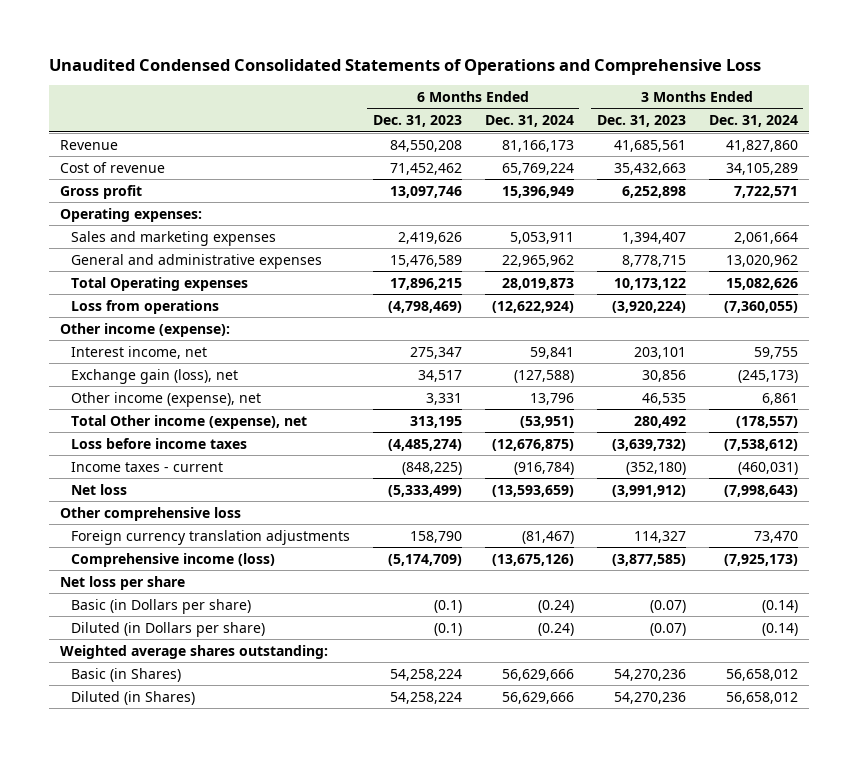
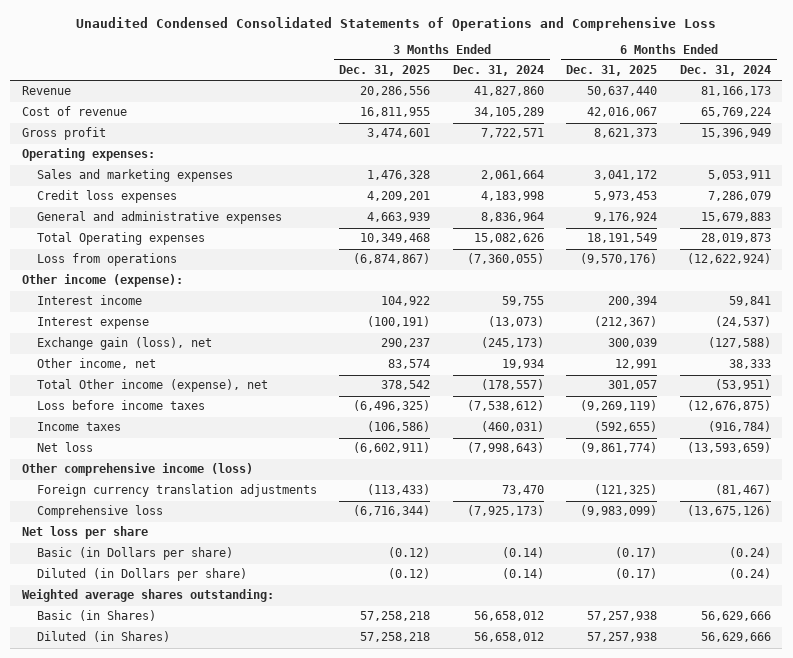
[372,114,462,127] Dec. 31, 2023 -> none
[596,114,686,127] Dec. 31, 2023 -> none
none -> [339,65,431,77] Dec. 31, 2025
none -> [566,65,658,77] Dec. 31, 2025
none -> [36,190,177,204] Credit loss expenses
[501,254,574,267] 22,965,962 -> [701,212,772,223] 15,679,883
[725,254,798,267] 13,020,962 -> [480,212,544,223] 8,836,964
[70,345,207,359] Interest income, net -> [36,295,142,306] Interest income
none -> [36,317,149,330] Interest expense
[70,391,261,407] Other income (expense), net -> [36,358,156,370] Other income, net
[529,392,574,405] 13,796 -> [729,359,772,370] 38,333
[761,392,798,405] 6,861 -> [501,359,544,370] 19,934
[70,461,223,472] Income taxes - current -> [36,422,121,432] Income taxes
[60,506,242,521] Other comprehensive loss -> [21,463,253,477] Other comprehensive income (loss)
[70,552,275,567] Comprehensive income (loss) -> [36,505,163,519] Comprehensive loss

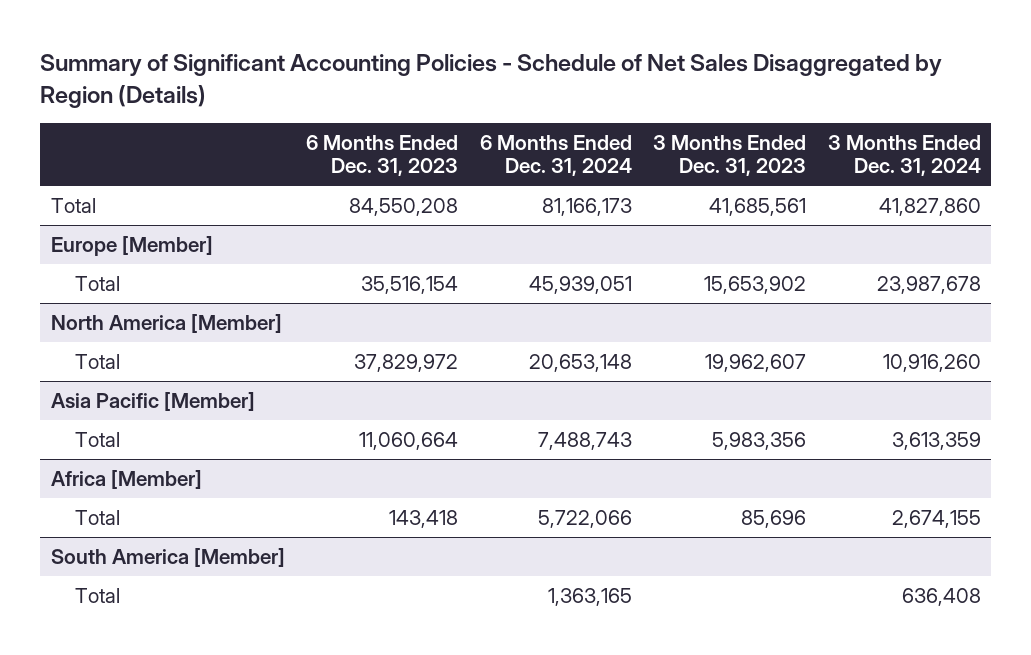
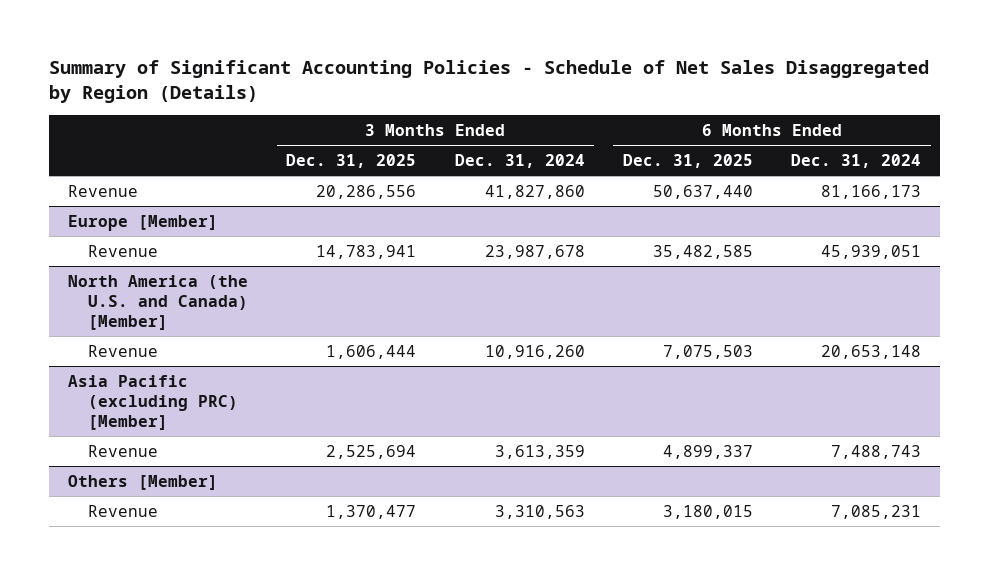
[306,134,459,177] 6 Months Ended Dec. 31, 2023 -> none
[653,134,807,177] 3 Months Ended Dec. 31, 2023 -> none
none -> [286,153,417,168] Dec. 31, 2025
none -> [622,153,753,168] Dec. 31, 2025
[50,197,96,213] Total -> [67,184,138,197] Revenue
[50,469,202,489] Africa [Member] -> none
[75,509,121,525] Total -> none
[50,547,285,567] South America [Member] -> none
[75,587,121,603] Total -> none
[75,275,121,291] Total -> [87,244,158,257] Revenue
[50,313,282,333] North America [Member] -> [67,274,248,330] North America (the U.S. and Canada) [Member]
[75,353,121,369] Total -> [87,344,158,357] Revenue
[50,391,255,411] Asia Pacific [Member] -> [67,374,238,430] Asia Pacific (excluding PRC) [Member]
[75,431,121,447] Total -> [87,444,158,457] Revenue
none -> [67,474,218,490] Others [Member]
none -> [87,504,158,517] Revenue

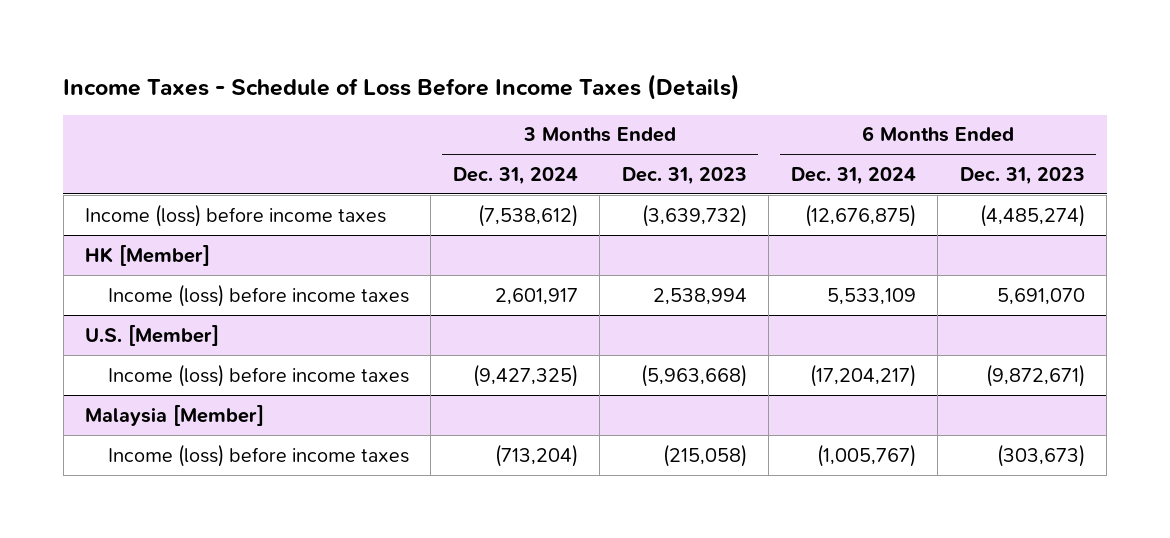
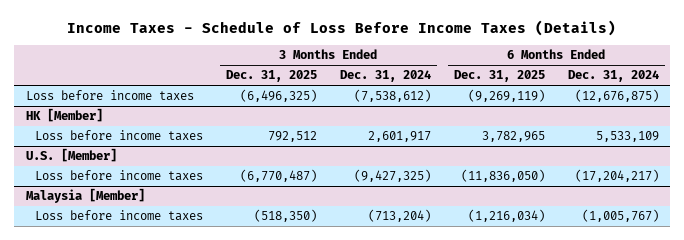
[621,166,747,185] Dec. 31, 2023 -> none
[959,166,1085,185] Dec. 31, 2023 -> none
none -> [225,70,317,83] Dec. 31, 2025
none -> [453,70,545,83] Dec. 31, 2025
[85,203,387,227] Income (loss) before income taxes -> [25,90,194,102] Loss before income taxes
[107,283,409,307] Income (loss) before income taxes -> [34,130,203,142] Loss before income taxes
[107,363,409,387] Income (loss) before income taxes -> [34,170,203,182] Loss before income taxes
[107,443,409,467] Income (loss) before income taxes -> [34,210,203,222] Loss before income taxes

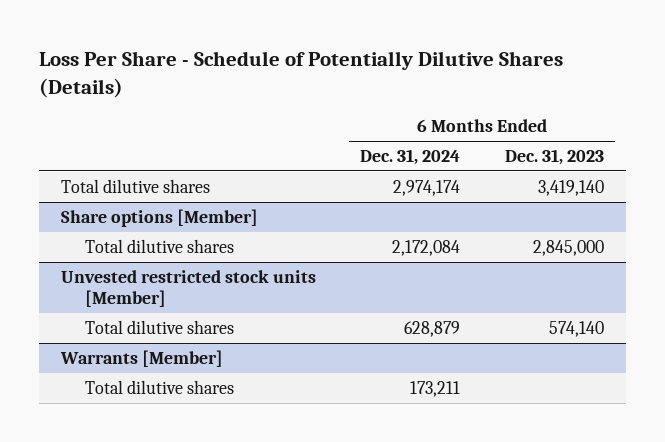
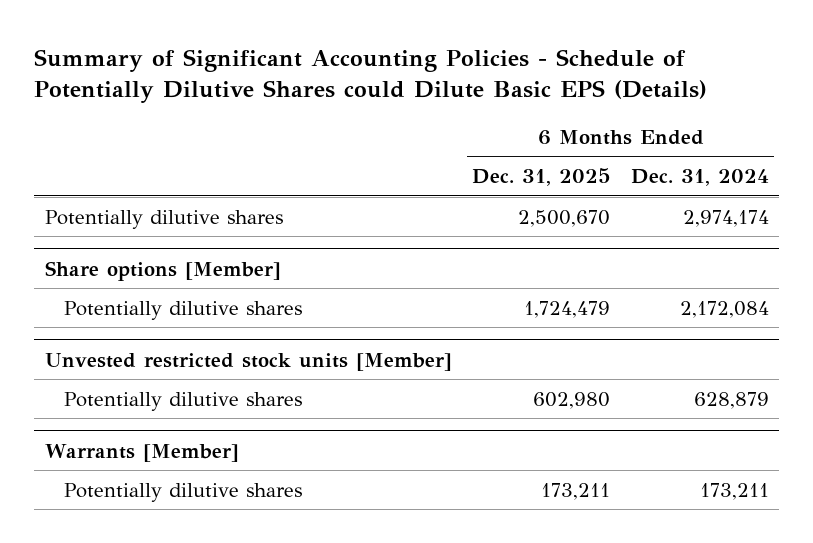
[39,51,564,98] Loss Per Share - Schedule of Potentially Dilutive Shares (Details) -> [34,48,708,104] Summary of Significant Accounting Policies - Schedule of Potentially Dilutive Shares could Dilute Basic EPS (Details)
[504,149,604,166] Dec. 31, 2023 -> none
none -> [472,168,611,187] Dec. 31, 2025
[61,178,211,193] Total dilutive shares -> [44,209,283,229] Potentially dilutive shares
[84,238,234,253] Total dilutive shares -> [64,300,303,320] Potentially dilutive shares
[84,319,234,334] Total dilutive shares -> [64,391,303,411] Potentially dilutive shares
[84,379,234,394] Total dilutive shares -> [64,482,303,502] Potentially dilutive shares

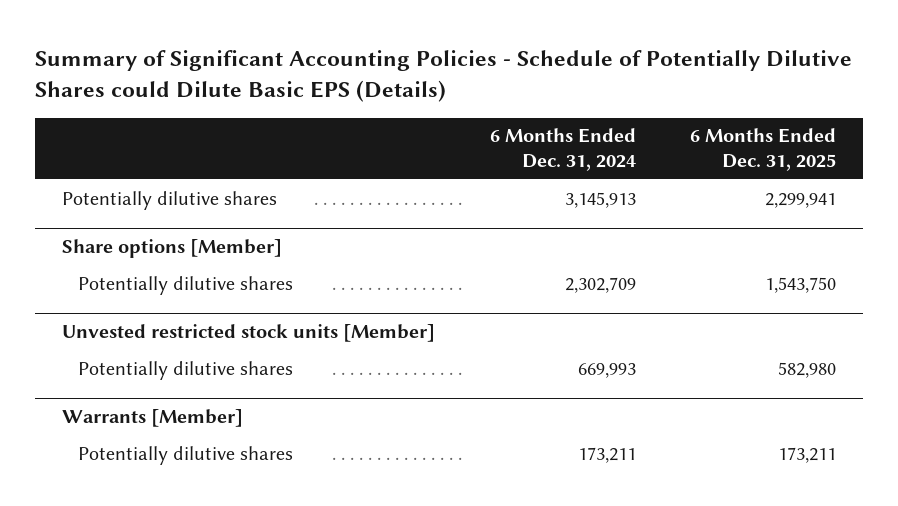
[518,209,611,227] 2,500,670 -> [765,192,837,208] 2,299,941
[682,209,769,227] 2,974,174 -> [564,191,636,208] 3,145,913
[524,300,611,318] 1,724,479 -> [765,276,837,293] 1,543,750
[679,300,769,318] 2,172,084 -> [564,276,636,293] 2,302,709
[533,391,611,409] 602,980 -> [778,361,837,378] 582,980
[693,391,769,409] 628,879 -> [577,362,636,378] 669,993

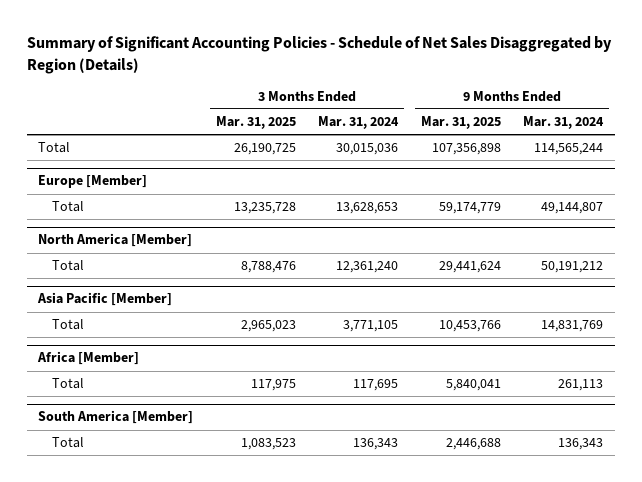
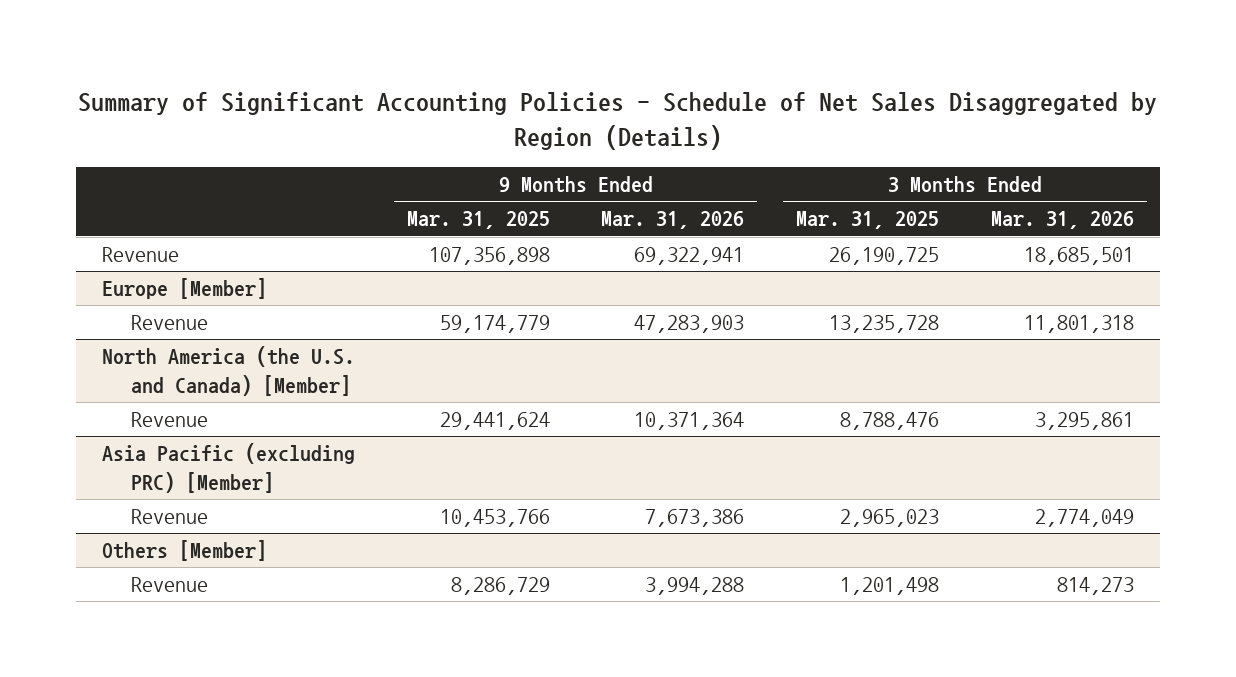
[318,116,400,130] Mar. 31, 2024 -> none
[523,116,605,130] Mar. 31, 2024 -> none
none -> [601,211,745,230] Mar. 31, 2026
none -> [991,211,1135,230] Mar. 31, 2026
[38,142,71,154] Total -> [101,247,179,263] Revenue
[37,351,140,366] Africa [Member] -> none
[51,378,84,390] Total -> none
[38,410,194,425] South America [Member] -> none
[51,437,84,449] Total -> none
[51,201,84,213] Total -> [131,315,209,331] Revenue
[38,233,193,248] North America [Member] -> [101,346,355,396] North America (the U.S. and Canada) [Member]
[51,260,84,272] Total -> [131,412,209,428] Revenue
[37,292,173,307] Asia Pacific [Member] -> [101,443,355,493] Asia Pacific (excluding PRC) [Member]
[51,319,84,331] Total -> [131,509,209,525] Revenue
none -> [101,540,267,562] Others [Member]
none -> [131,577,209,593] Revenue

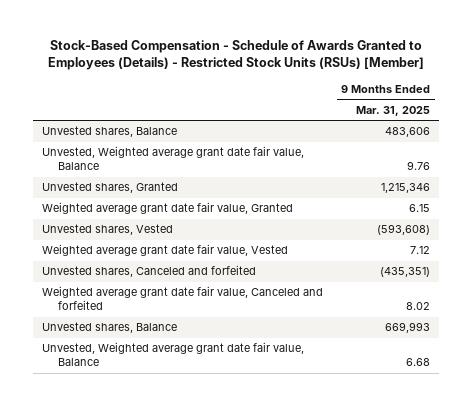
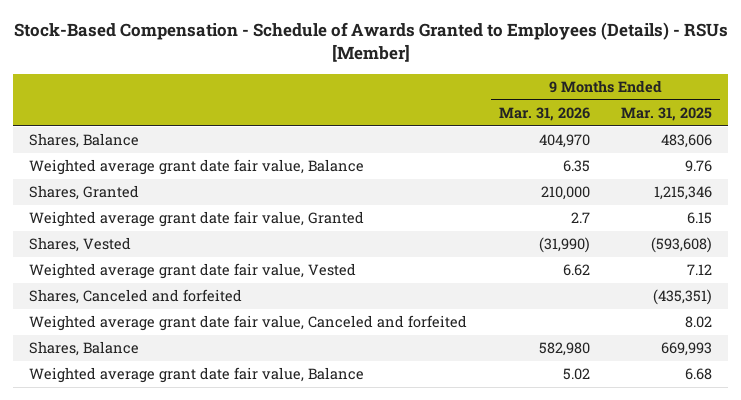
[48,40,425,71] Stock-Based Compensation - Schedule of Awards Granted to Employees (Details) - Restricted Stock Units (RSUs) [Member] -> [13,22,728,63] Stock-Based Compensation - Schedule of Awards Granted to Employees (Details) - RSUs [Member]
none -> [498,107,590,122] Mar. 31, 2026
[42,126,178,138] Unvested shares, Balance -> [29,133,140,149] Shares, Balance
[42,146,305,171] Unvested, Weighted average grant date fair value, Balance -> [29,159,365,176] Weighted average grant date fair value, Balance
[42,182,179,194] Unvested shares, Granted -> [29,185,140,201] Shares, Granted
[42,224,174,236] Unvested shares, Vested -> [29,237,132,253] Shares, Vested
[42,265,257,278] Unvested shares, Canceled and forfeited -> [29,289,243,305] Shares, Canceled and forfeited
[42,322,178,334] Unvested shares, Balance -> [29,341,140,357] Shares, Balance
[42,342,305,367] Unvested, Weighted average grant date fair value, Balance -> [29,367,365,384] Weighted average grant date fair value, Balance

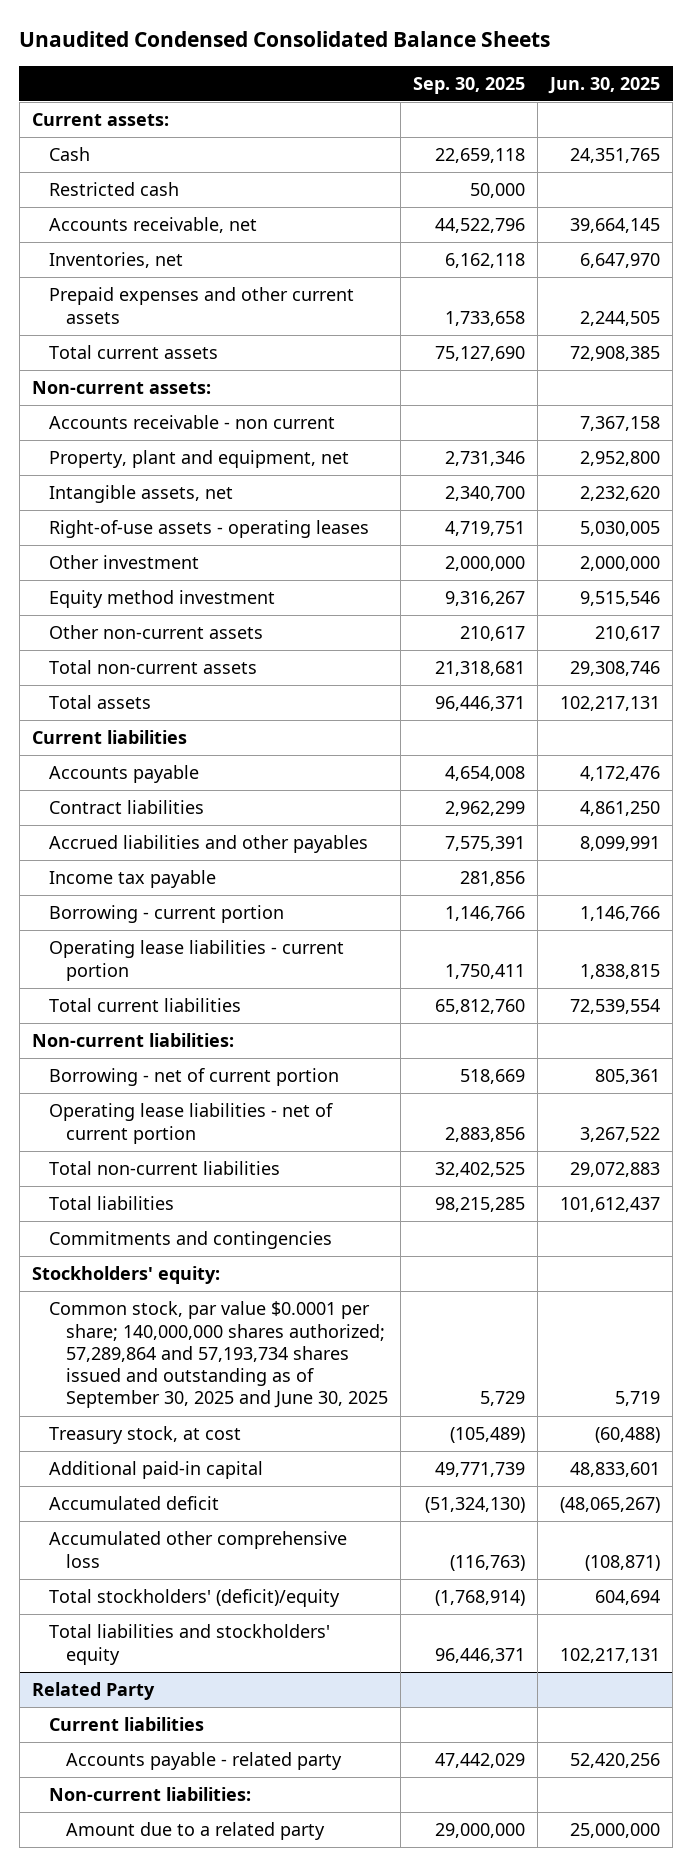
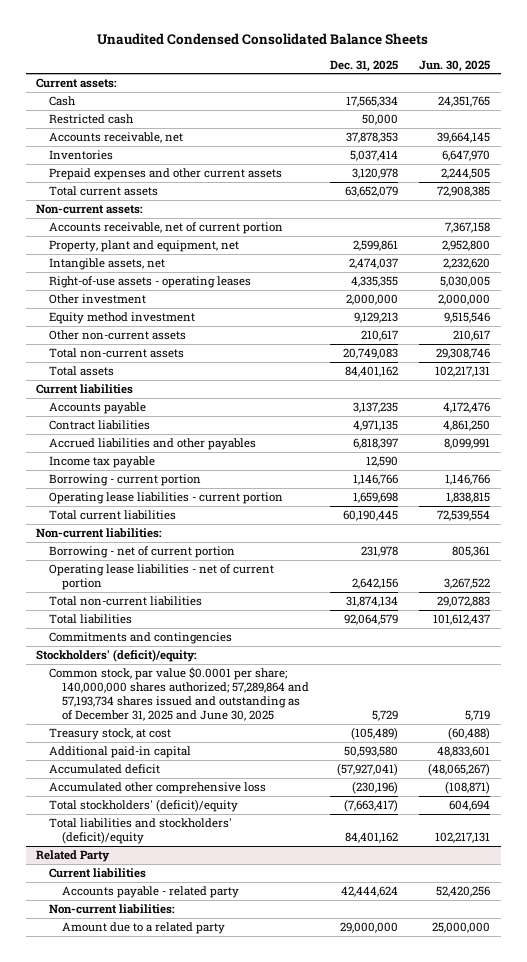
[413,76,526,94] Sep. 30, 2025 -> none
none -> [329,59,398,72] Dec. 31, 2025
[49,252,184,269] Inventories, net -> [48,150,113,161] Inventories
[49,415,336,430] Accounts receivable - non current -> [48,222,283,235] Accounts receivable, net of current portion
[31,1266,220,1285] Stockholders' equity: -> [36,649,198,663] Stockholders' (deficit)/equity:
[49,1301,389,1409] Common stock, par value $0.0001 per share; 140,000,000 shares authorized; 57,289,864 and 57,193,734 shares issued and outstanding as of September 30, 2025 and June 30, 2025 -> [48,667,309,721] Common stock, par value $0.0001 per share; 140,000,000 shares authorized; 57,289,864 and 57,193,734 shares issued and outstanding as of December 31, 2025 and June 30, 2025
[49,1624,331,1665] Total liabilities and stockholders' equity -> [48,818,232,845] Total liabilities and stockholders' (deficit)/equity

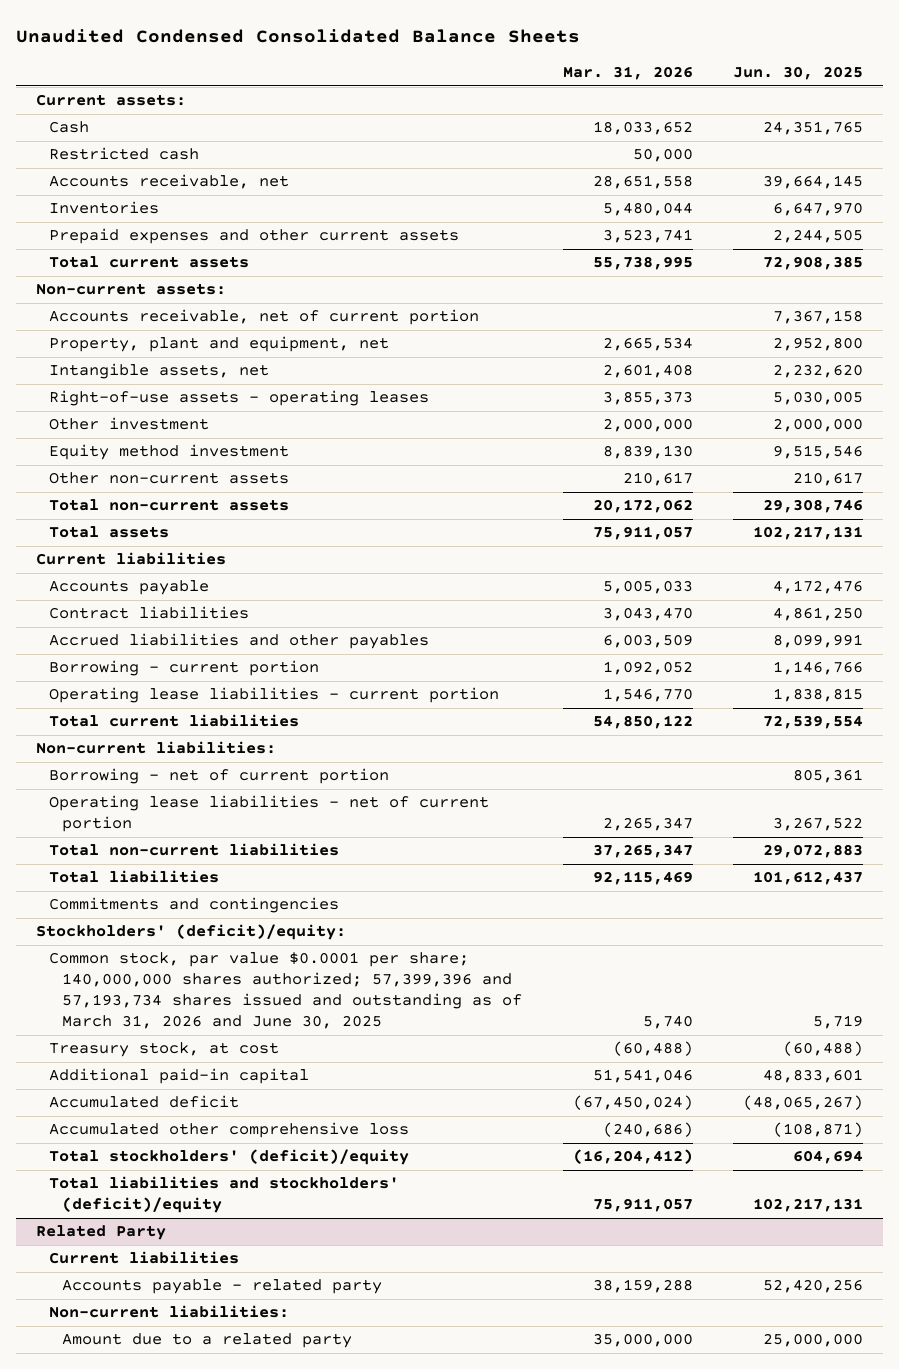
[329,59,398,72] Dec. 31, 2025 -> none
none -> [562,66,693,81] Mar. 31, 2026
[48,456,155,469] Income tax payable -> none
[48,667,309,721] Common stock, par value $0.0001 per share; 140,000,000 shares authorized; 57,289,864 and 57,193,734 shares issued and outstanding as of December 31, 2025 and June 30, 2025 -> [49,952,523,1030] Common stock, par value $0.0001 per share; 140,000,000 shares authorized; 57,399,396 and 57,193,734 shares issued and outstanding as of March 31, 2026 and June 30, 2025

